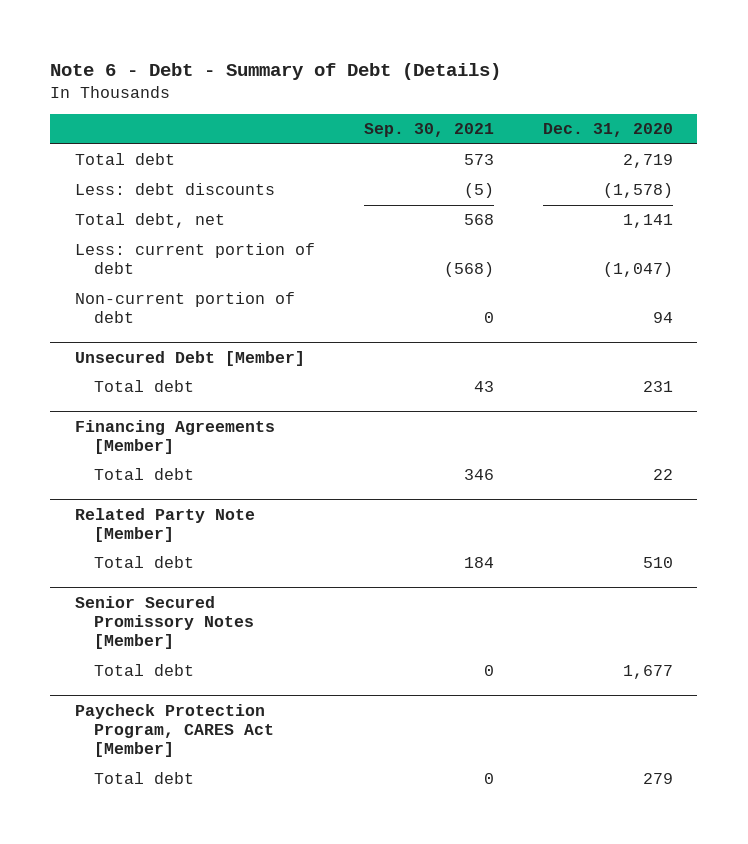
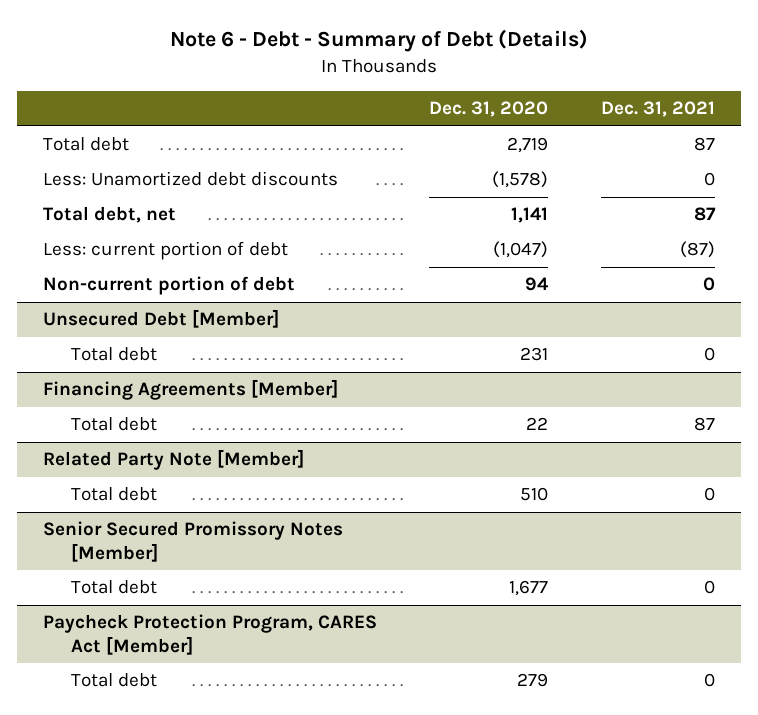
[363,123,494,138] Sep. 30, 2021 -> none
none -> [600,100,715,117] Dec. 31, 2021
[74,183,275,196] Less: debt discounts -> [43,171,339,187] Less: Unamortized debt discounts

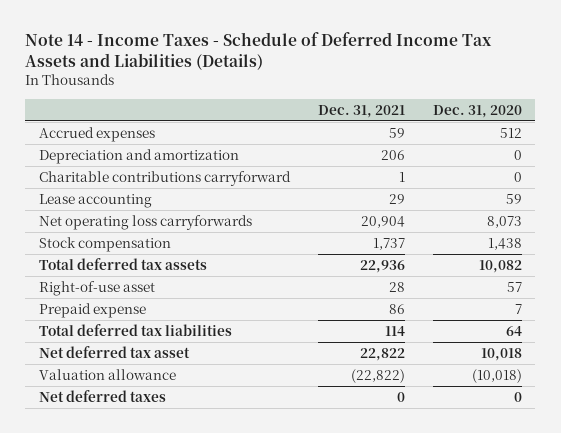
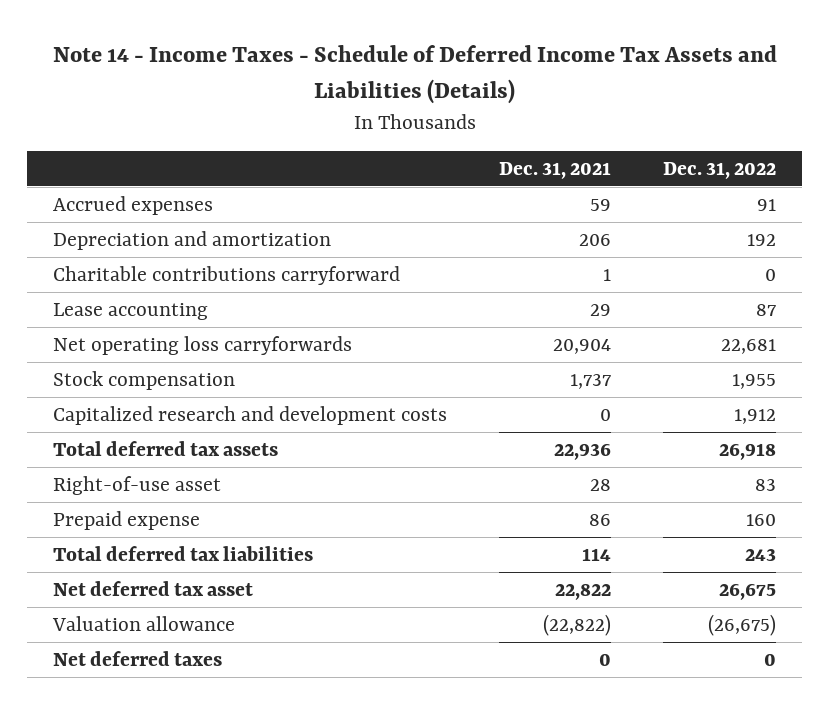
[432,104,522,118] Dec. 31, 2020 -> none
none -> [663,162,777,180] Dec. 31, 2022
none -> [53,405,448,425] Capitalized research and development costs

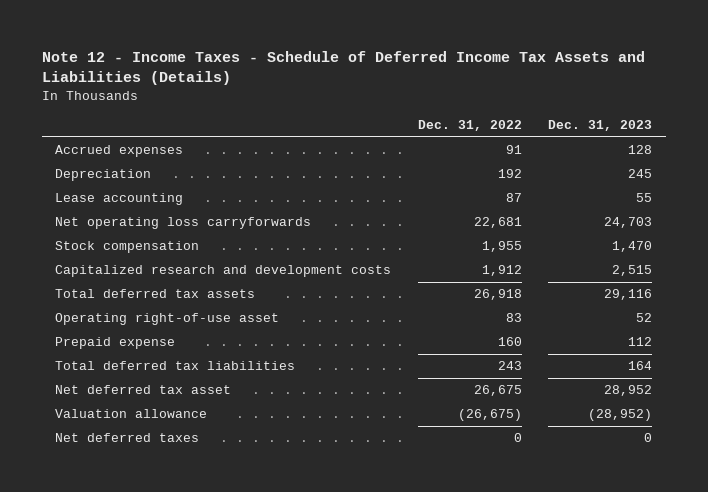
[52,45,777,104] Note 14 - Income Taxes - Schedule of Deferred Income Tax Assets and Liabilities (Details) -> [41,51,645,86] Note 12 - Income Taxes - Schedule of Deferred Income Tax Assets and Liabilities (Details)
[499,162,612,180] Dec. 31, 2021 -> none
none -> [548,120,653,132] Dec. 31, 2023
[53,265,401,285] Charitable contributions carryforward -> none
[53,230,332,250] Depreciation and amortization -> [55,169,152,182] Depreciation
[53,475,222,495] Right-of-use asset -> [55,313,280,326] Operating right-of-use asset

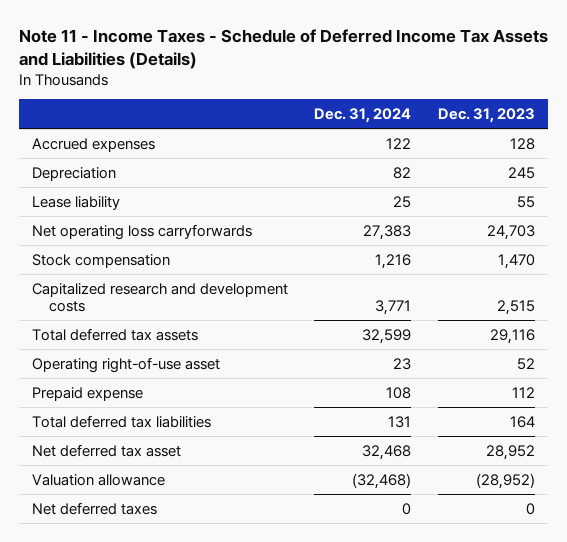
[41,51,645,86] Note 12 - Income Taxes - Schedule of Deferred Income Tax Assets and Liabilities (Details) -> [18,28,548,69] Note 11 - Income Taxes - Schedule of Deferred Income Tax Assets and Liabilities (Details)
[417,120,522,132] Dec. 31, 2022 -> none
none -> [314,108,412,124] Dec. 31, 2024
[55,193,184,206] Lease accounting -> none
none -> [31,195,120,210] Lease liability

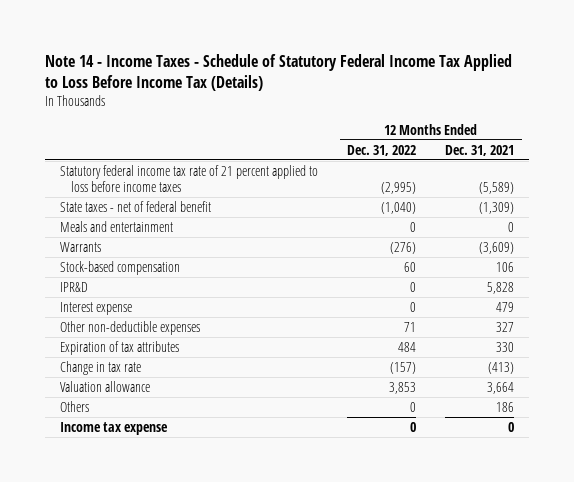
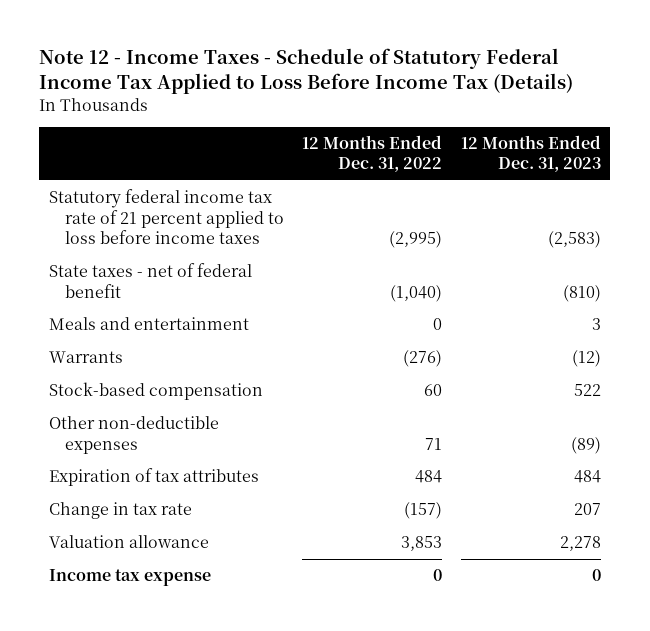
[45,53,513,91] Note 14 - Income Taxes - Schedule of Statutory Federal Income Tax Applied to Loss Before Income Tax (Details) -> [39,48,574,95] Note 12 - Income Taxes - Schedule of Statutory Federal Income Tax Applied to Loss Before Income Tax (Details)
[445,144,515,156] Dec. 31, 2021 -> none
none -> [460,134,601,173] 12 Months Ended Dec. 31, 2023
[59,281,88,292] IPR&D -> none
[59,301,132,315] Interest expense -> none
[59,400,89,412] Others -> none

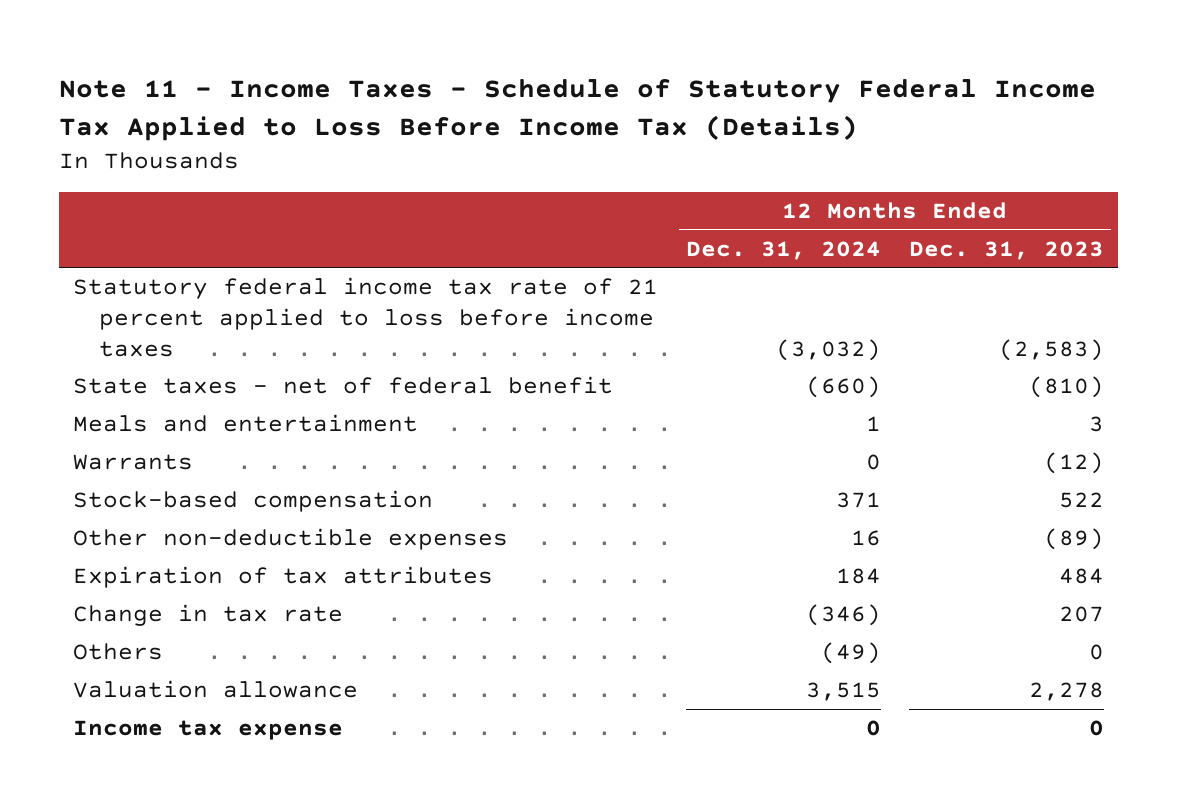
[39,48,574,95] Note 12 - Income Taxes - Schedule of Statutory Federal Income Tax Applied to Loss Before Income Tax (Details) -> [59,79,1097,141] Note 11 - Income Taxes - Schedule of Statutory Federal Income Tax Applied to Loss Before Income Tax (Details)
[302,134,443,173] 12 Months Ended Dec. 31, 2022 -> none
none -> [686,240,882,260] Dec. 31, 2024
none -> [73,642,164,660] Others

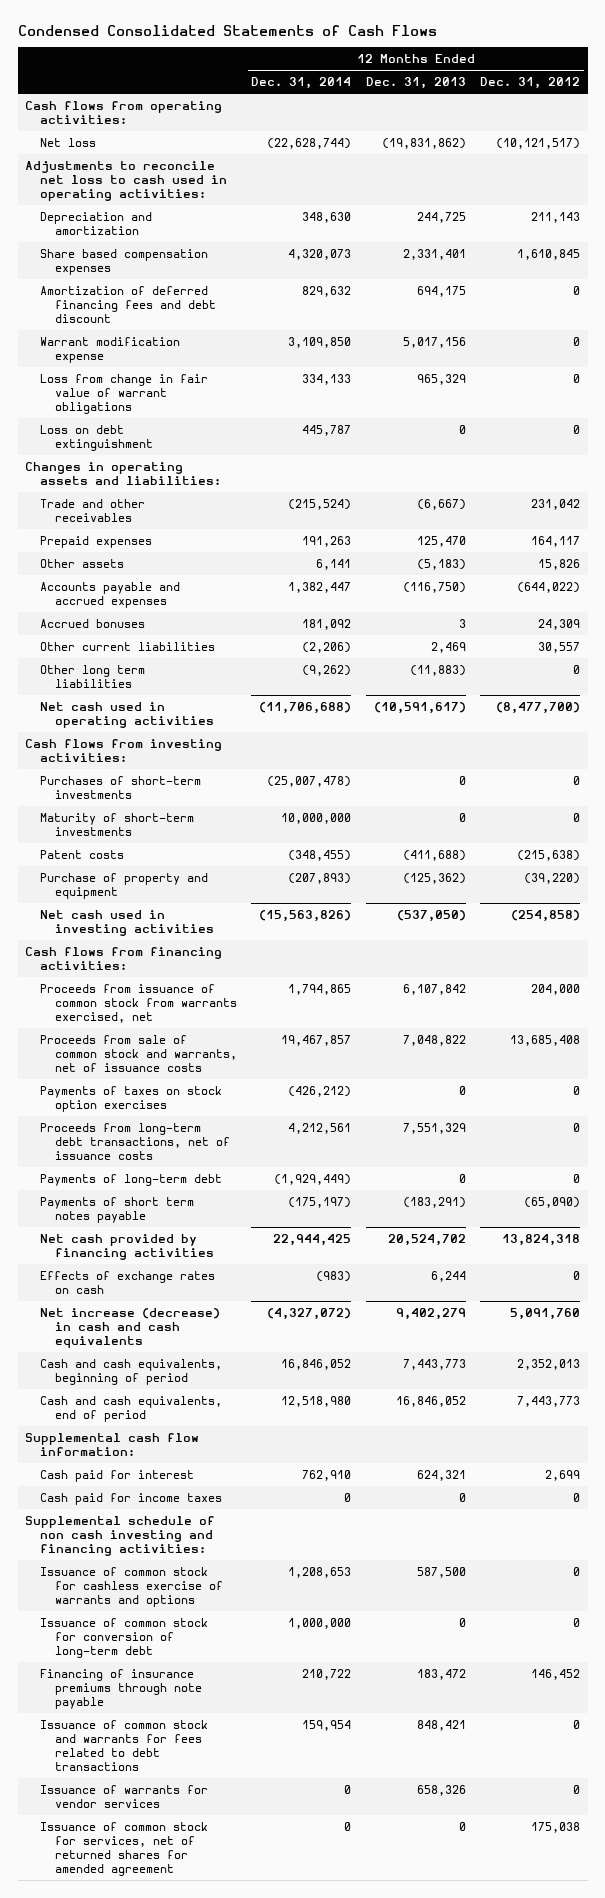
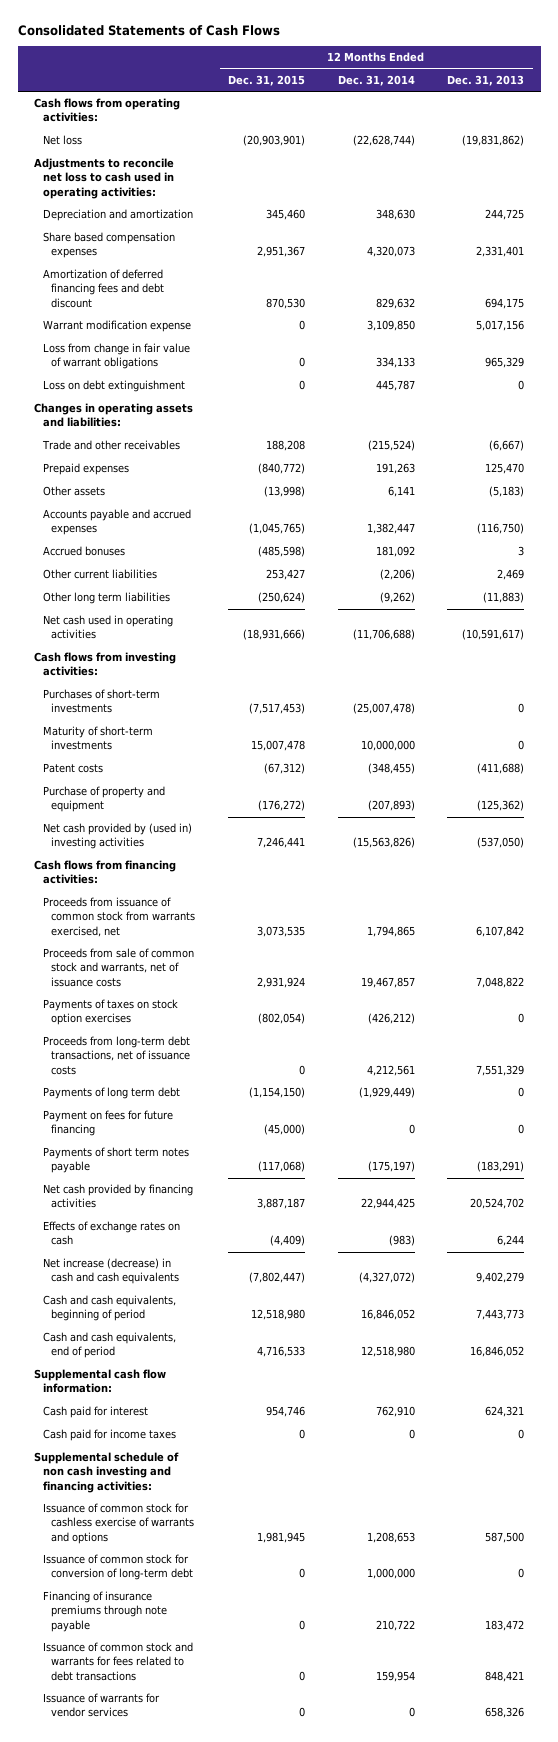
[17,24,437,36] Condensed Consolidated Statements of Cash Flows -> [17,24,280,36] Consolidated Statements of Cash Flows
[480,76,581,89] Dec. 31, 2012 -> none
none -> [227,75,305,87] Dec. 31, 2015
[39,909,214,936] Net cash used in investing activities -> [42,823,192,850] Net cash provided by (used in) investing activities
[39,1173,222,1186] Payments of long-term debt -> [42,1087,180,1100] Payments of long term debt
none -> [42,1110,173,1137] Payment on fees for future financing
[39,1821,208,1877] Issuance of common stock for services, net of returned shares for amended agreement -> none

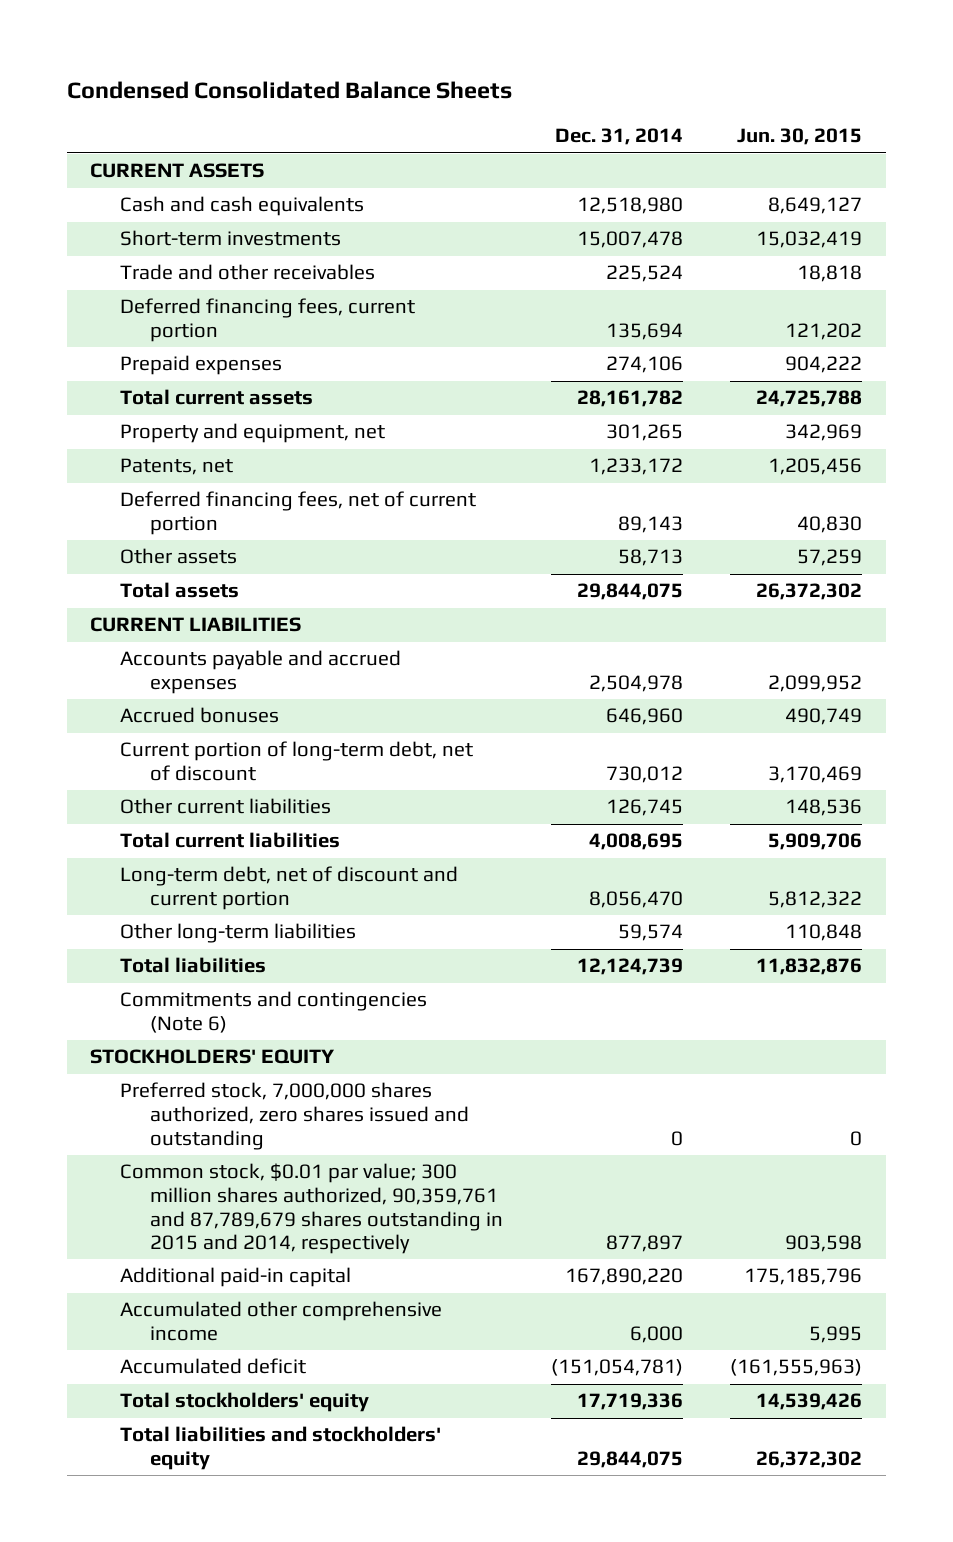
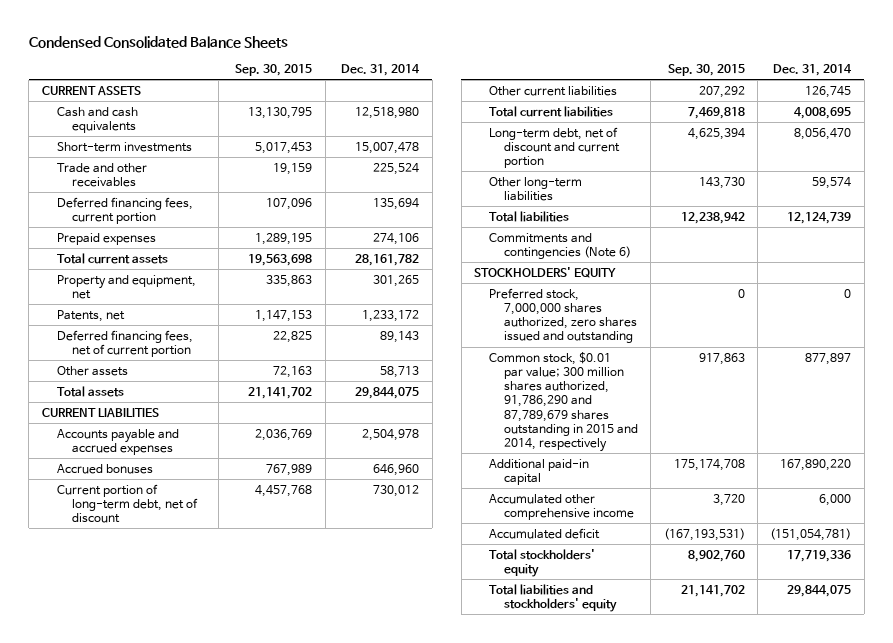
[737,128,863,146] Jun. 30, 2015 -> none
none -> [235,63,313,76] Sep. 30, 2015
[120,1163,504,1255] Common stock, $0.01 par value; 300 million shares authorized, 90,359,761 and 87,789,679 shares outstanding in 2015 and 2014, respectively -> [488,351,638,453] Common stock, $0.01 par value; 300 million shares authorized, 91,786,290 and 87,789,679 shares outstanding in 2015 and 2014, respectively

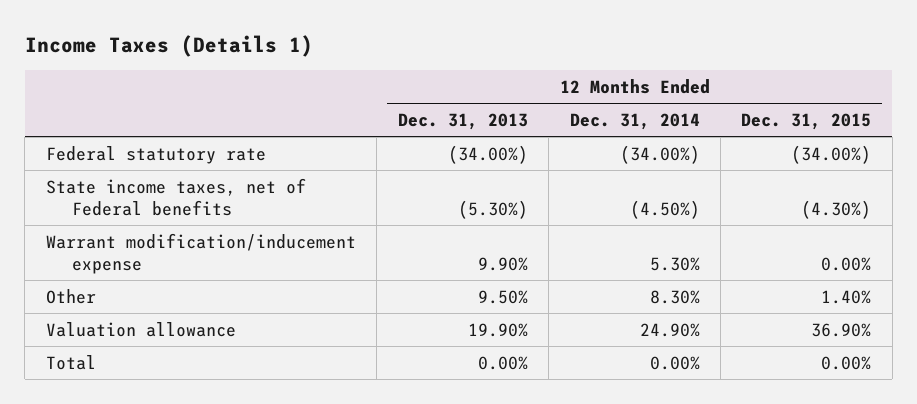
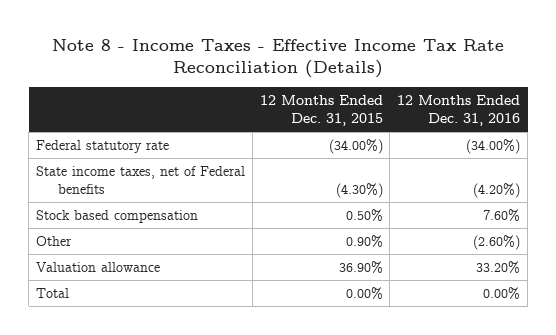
[24,35,313,58] Income Taxes (Details 1) -> [52,38,505,78] Note 8 - Income Taxes - Effective Income Tax Rate Reconciliation (Details)
[397,112,528,130] Dec. 31, 2013 -> none
[569,112,700,130] Dec. 31, 2014 -> none
none -> [397,95,521,126] 12 Months Ended Dec. 31, 2016
[45,232,356,275] Warrant modification/inducement expense -> none
none -> [35,210,198,224] Stock based compensation
[821,289,872,304] 1.40% -> [345,235,383,249] 0.90%

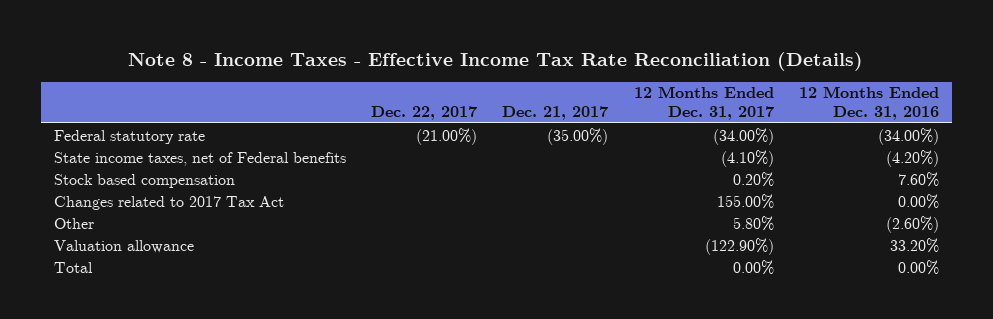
[259,95,383,126] 12 Months Ended Dec. 31, 2015 -> none
none -> [371,105,478,120] Dec. 22, 2017
none -> [502,105,609,120] Dec. 21, 2017
none -> [633,86,774,120] 12 Months Ended Dec. 31, 2017
none -> [53,195,284,210] Changes related to 2017 Tax Act

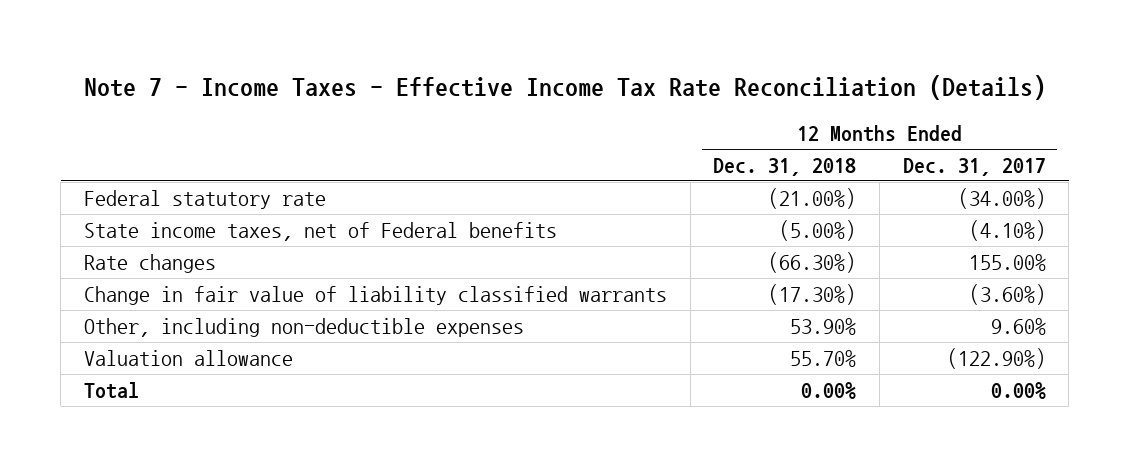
[128,51,864,71] Note 8 - Income Taxes - Effective Income Tax Rate Reconciliation (Details) -> [83,75,1046,101] Note 7 - Income Taxes - Effective Income Tax Rate Reconciliation (Details)
[371,105,478,120] Dec. 22, 2017 -> none
[502,105,609,120] Dec. 21, 2017 -> none
[799,86,940,120] 12 Months Ended Dec. 31, 2016 -> none
none -> [713,158,857,177] Dec. 31, 2018
[53,173,235,188] Stock based compensation -> none
[53,195,284,210] Changes related to 2017 Tax Act -> [83,253,216,273] Rate changes
none -> [83,285,667,305] Change in fair value of liability classified warrants
[53,217,94,229] Other -> [83,317,524,337] Other, including non-deductible expenses
[732,215,774,231] 5.80% -> [990,317,1046,335] 9.60%

